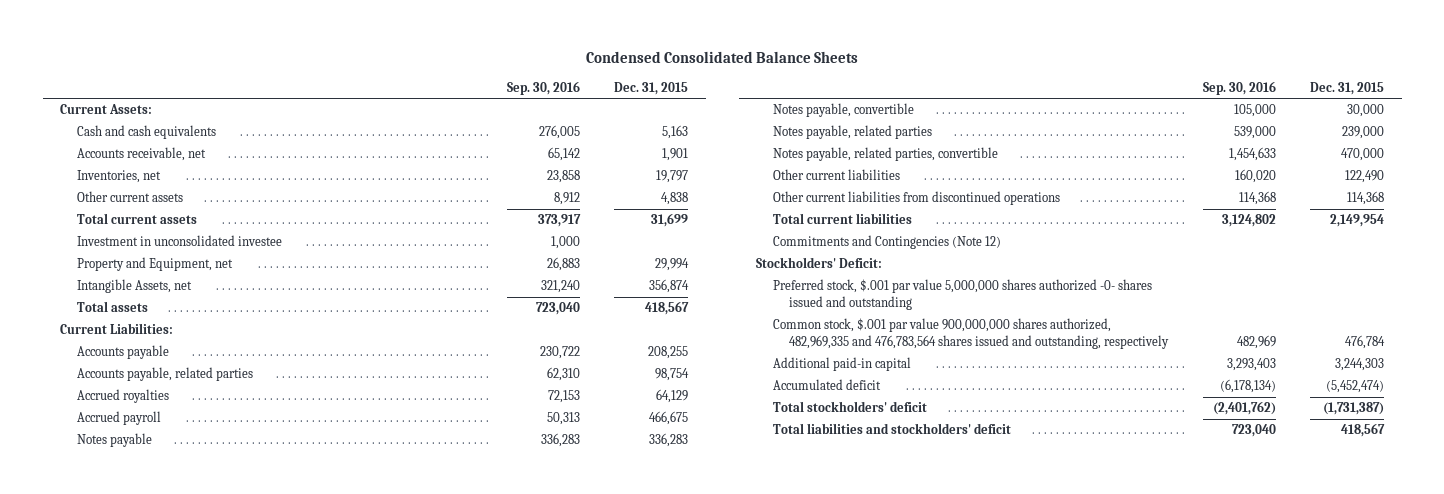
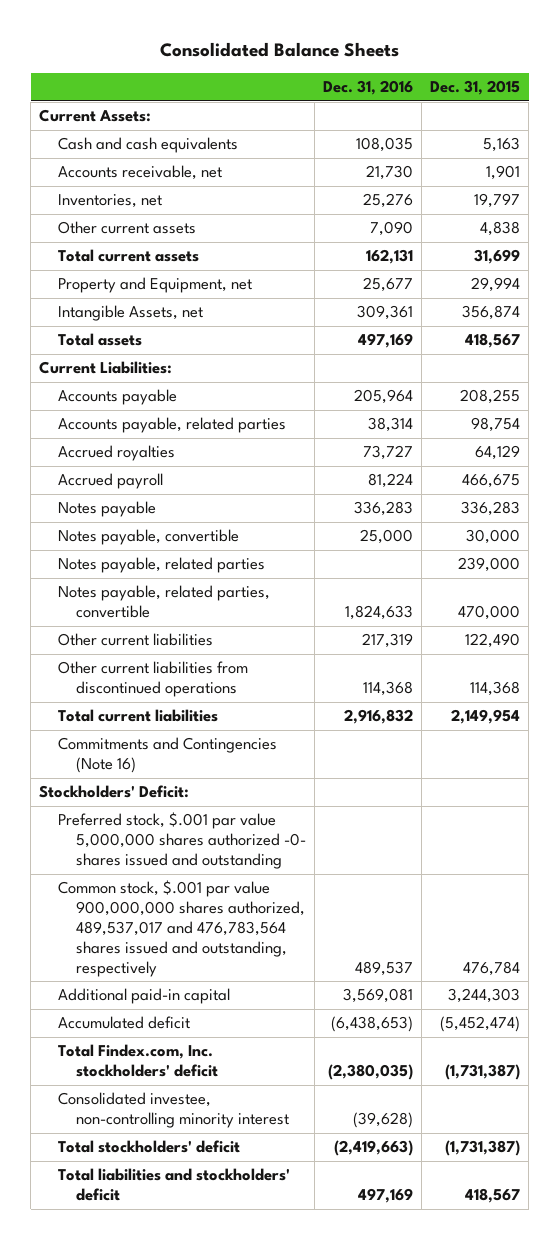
[586,51,859,64] Condensed Consolidated Balance Sheets -> [159,42,399,58] Consolidated Balance Sheets
[506,81,580,96] Sep. 30, 2016 -> none
none -> [323,80,414,96] Dec. 31, 2016
[76,235,282,247] Investment in unconsolidated investee -> none
[772,235,1001,250] Commitments and Contingencies (Note 12) -> [57,737,277,774] Commitments and Contingencies (Note 16)
[772,318,1170,350] Common stock, $.001 par value 900,000,000 shares authorized, 482,969,335 and 476,783,564 shares issued and outstanding, respectively -> [57,880,306,977] Common stock, $.001 par value 900,000,000 shares authorized, 489,537,017 and 476,783,564 shares issued and outstanding, respectively
none -> [57,1044,219,1078] Total Findex.com, Inc. stockholders' deficit
none -> [57,1092,290,1129] Consolidated investee, non-controlling minority interest

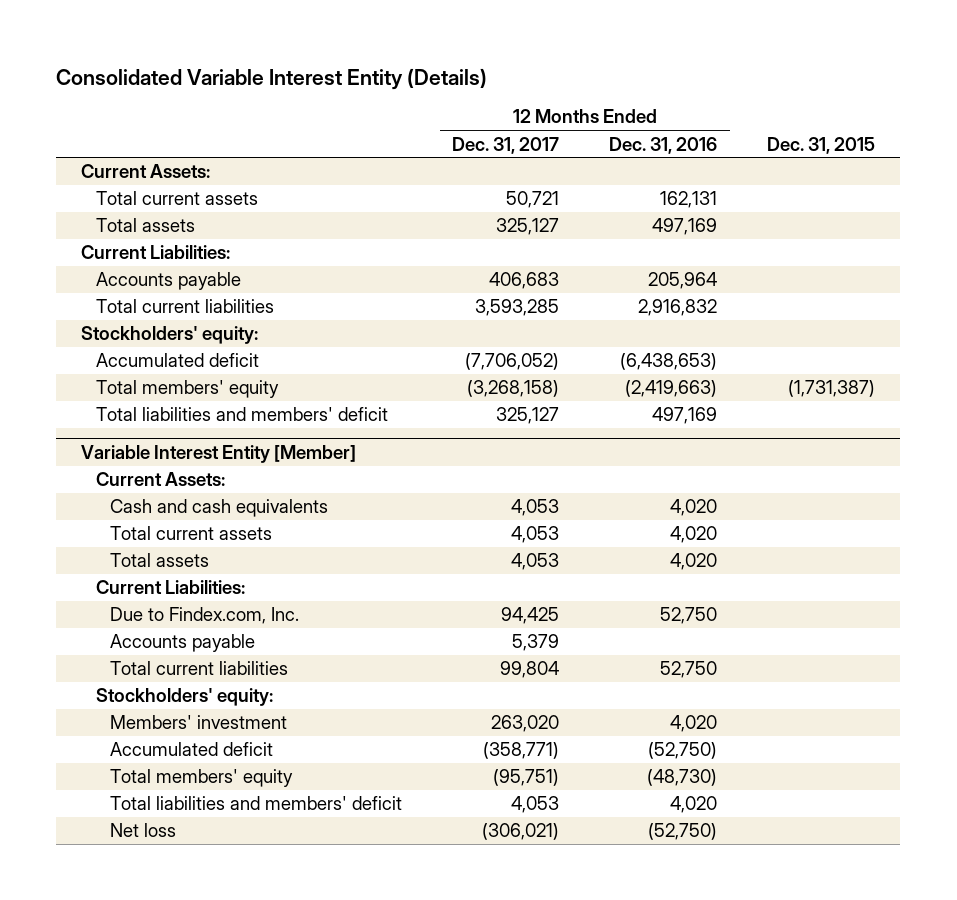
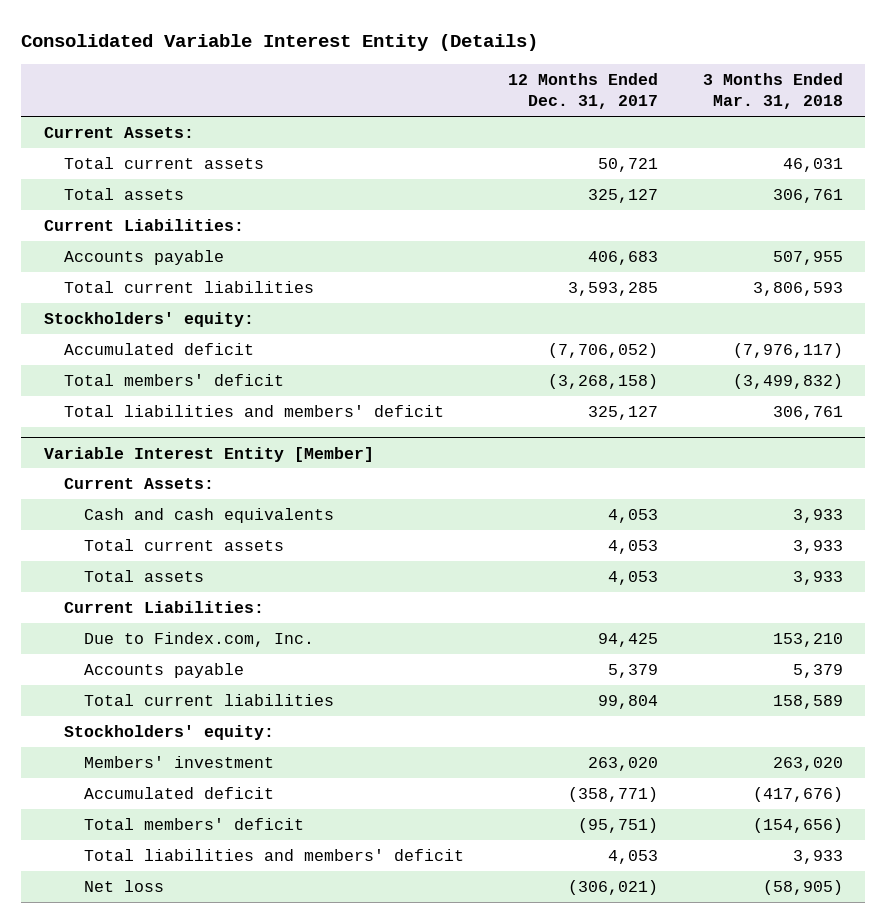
[609,136,718,154] Dec. 31, 2016 -> none
[767,136,876,154] Dec. 31, 2015 -> none
none -> [703,73,844,110] 3 Months Ended Mar. 31, 2018
[95,380,279,399] Total members' equity -> [63,373,284,386] Total members' deficit
[110,769,294,788] Total members' equity -> [83,817,304,830] Total members' deficit

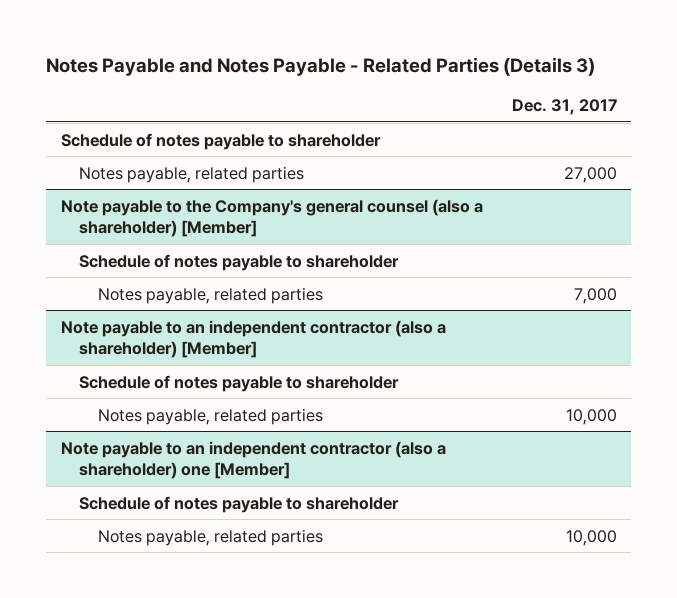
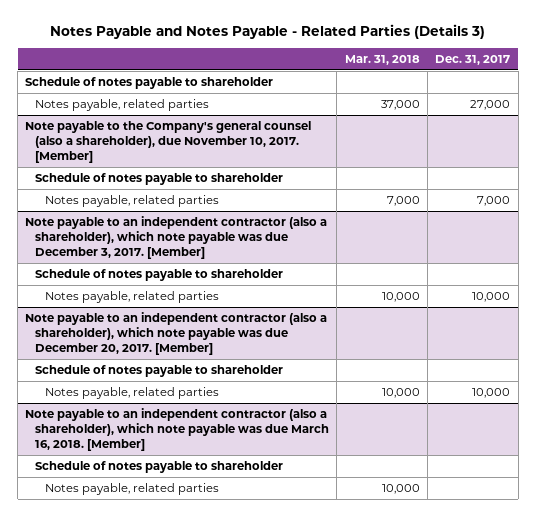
none -> [344,54,420,65] Mar. 31, 2018
[60,198,483,237] Note payable to the Company's general counsel (also a shareholder) [Member] -> [25,121,312,163] Note payable to the Company's general counsel (also a shareholder), due November 10, 2017. [Member]
[60,319,446,358] Note payable to an independent contractor (also a shareholder) [Member] -> [25,216,328,259] Note payable to an independent contractor (also a shareholder), which note payable was due December 3, 2017. [Member]
[60,440,446,479] Note payable to an independent contractor (also a shareholder) one [Member] -> [25,312,328,355] Note payable to an independent contractor (also a shareholder), which note payable was due December 20, 2017. [Member]
none -> [25,408,330,451] Note payable to an independent contractor (also a shareholder), which note payable was due March 16, 2018. [Member]
none -> [35,461,284,474] Schedule of notes payable to shareholder
none -> [44,483,219,496] Notes payable, related parties

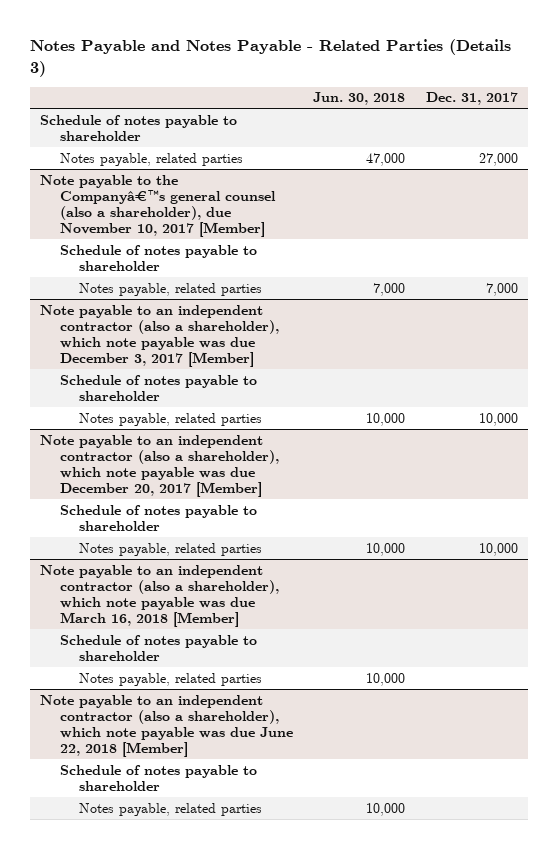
[344,54,420,65] Mar. 31, 2018 -> none
none -> [313,92,406,106] Jun. 30, 2018
[25,121,312,163] Note payable to the Company's general counsel (also a shareholder), due November 10, 2017. [Member] -> [39,174,276,238] Note payable to the Companyâ€™s general counsel (also a shareholder), due November 10, 2017 [Member]
[25,216,328,259] Note payable to an independent contractor (also a shareholder), which note payable was due December 3, 2017. [Member] -> [39,304,279,368] Note payable to an independent contractor (also a shareholder), which note payable was due December 3, 2017 [Member]
[25,312,328,355] Note payable to an independent contractor (also a shareholder), which note payable was due December 20, 2017. [Member] -> [39,434,279,498] Note payable to an independent contractor (also a shareholder), which note payable was due December 20, 2017 [Member]
[25,408,330,451] Note payable to an independent contractor (also a shareholder), which note payable was due March 16, 2018. [Member] -> [39,564,279,628] Note payable to an independent contractor (also a shareholder), which note payable was due March 16, 2018 [Member]
none -> [39,694,293,758] Note payable to an independent contractor (also a shareholder), which note payable was due June 22, 2018 [Member]
none -> [59,764,257,791] Schedule of notes payable to shareholder
none -> [79,802,263,816] Notes payable, related parties

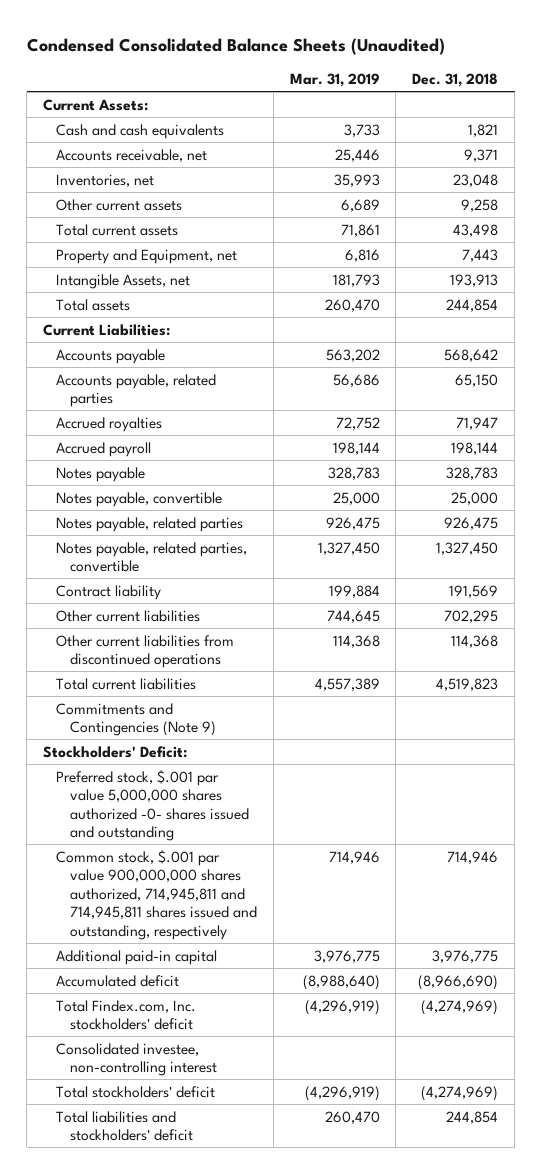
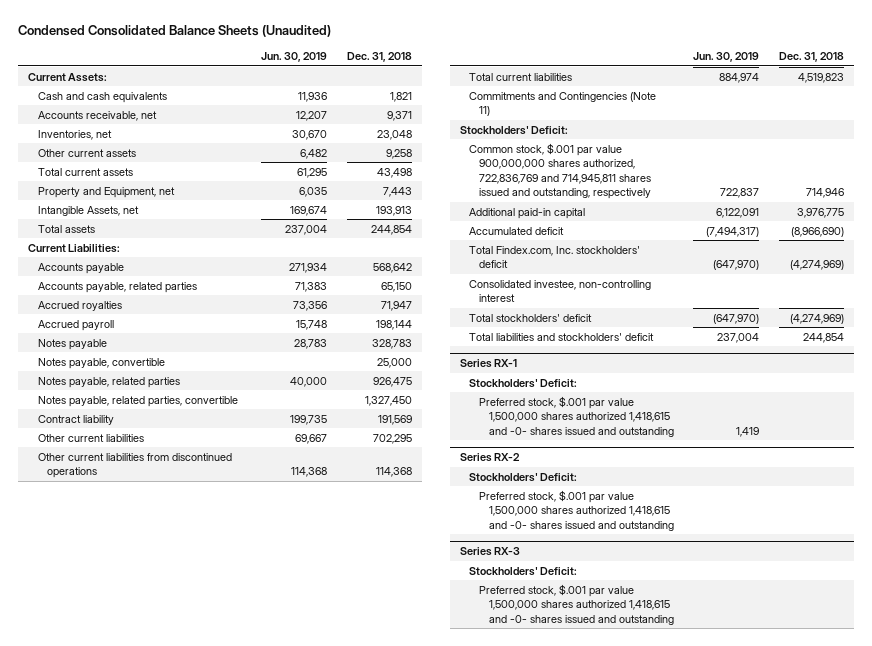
[289,73,380,88] Mar. 31, 2019 -> none
none -> [261,52,328,63] Jun. 30, 2019
[56,702,216,737] Commitments and Contingencies (Note 9) -> [469,91,657,117] Commitments and Contingencies (Note 11)
[56,769,249,842] Preferred stock, $.001 par value 5,000,000 shares authorized -0- shares issued and outstanding -> none
[56,849,257,940] Common stock, $.001 par value 900,000,000 shares authorized, 714,945,811 and 714,945,811 shares issued and outstanding, respectively -> [469,142,651,200] Common stock, $.001 par value 900,000,000 shares authorized, 722,836,769 and 714,945,811 shares issued and outstanding, respectively
none -> [459,358,517,368] Series RX-1
none -> [469,378,578,388] Stockholders' Deficit:
none -> [478,395,674,437] Preferred stock, $.001 par value 1,500,000 shares authorized 1,418,615 and -0- shares issued and outstanding
none -> [459,452,520,462] Series RX-2
none -> [469,472,578,482] Stockholders' Deficit:
none -> [478,489,674,531] Preferred stock, $.001 par value 1,500,000 shares authorized 1,418,615 and -0- shares issued and outstanding
none -> [459,546,520,556] Series RX-3
none -> [469,566,578,576] Stockholders' Deficit:
none -> [478,583,674,625] Preferred stock, $.001 par value 1,500,000 shares authorized 1,418,615 and -0- shares issued and outstanding

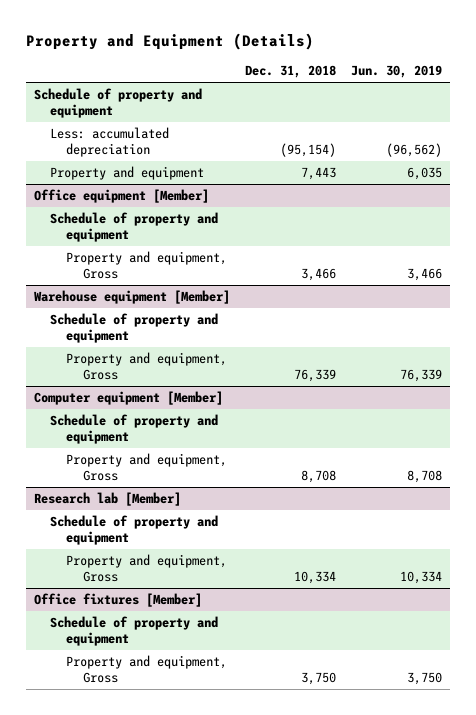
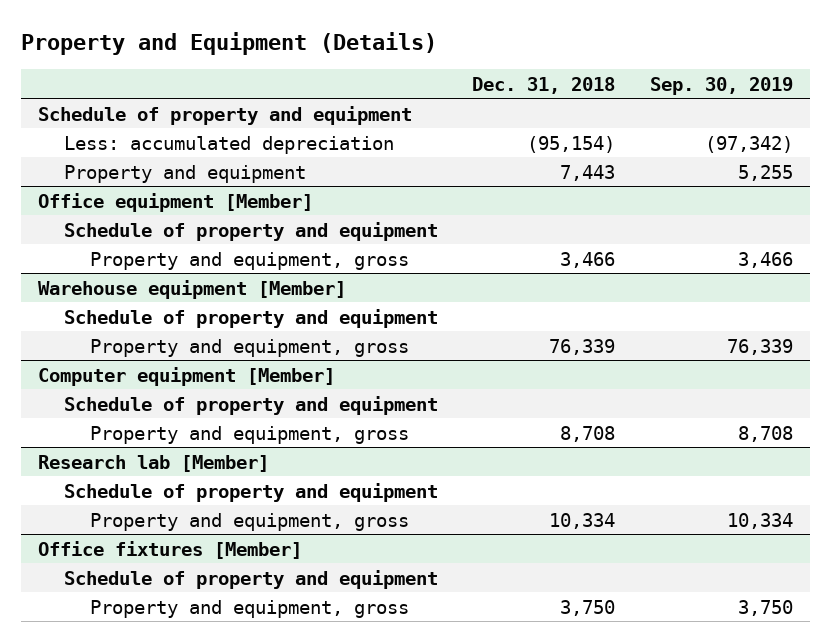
[351,65,443,79] Jun. 30, 2019 -> none
none -> [649,76,793,95] Sep. 30, 2019
[66,251,228,280] Property and equipment, Gross -> [90,251,410,270] Property and equipment, gross
[66,352,228,381] Property and equipment, Gross -> [90,338,410,357] Property and equipment, gross
[66,453,228,482] Property and equipment, Gross -> [90,425,410,444] Property and equipment, gross
[66,554,228,583] Property and equipment, Gross -> [90,512,410,531] Property and equipment, gross
[66,655,228,684] Property and equipment, Gross -> [90,599,410,618] Property and equipment, gross

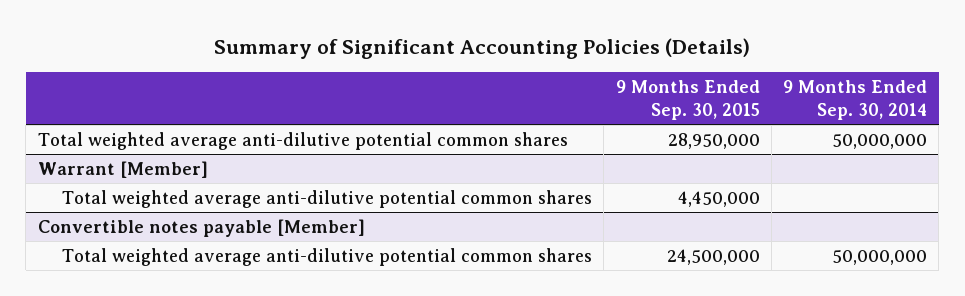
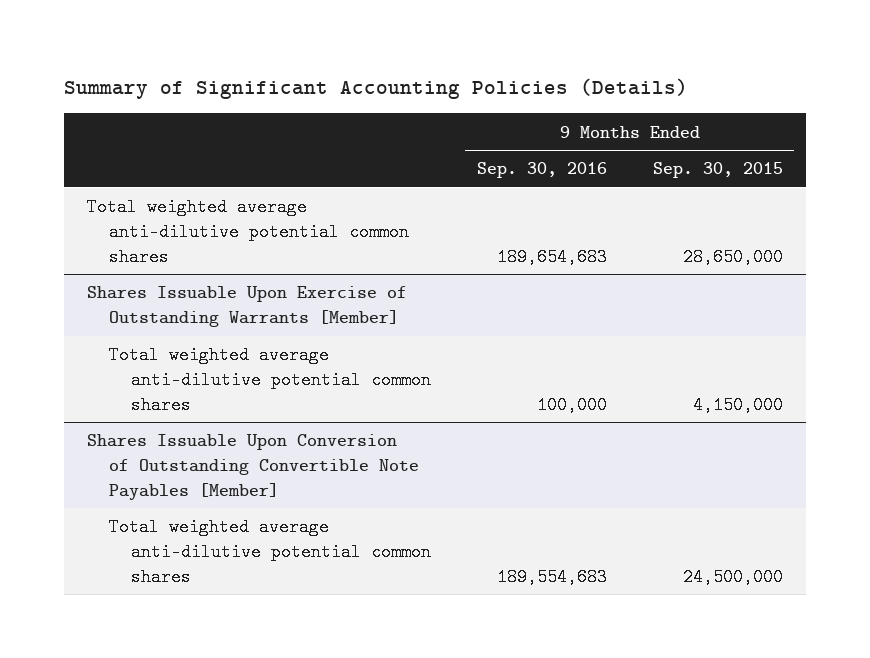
[782,80,927,120] 9 Months Ended Sep. 30, 2014 -> none
none -> [476,162,607,179] Sep. 30, 2016
[667,133,760,150] 28,950,000 -> [682,247,783,266] 28,650,000
[37,161,208,179] Warrant [Member] -> [87,286,408,327] Shares Issuable Upon Exercise of Outstanding Warrants [Member]
[677,191,760,208] 4,450,000 -> [692,395,783,414] 4,150,000
[37,219,365,238] Convertible notes payable [Member] -> [87,434,420,500] Shares Issuable Upon Conversion of Outstanding Convertible Note Payables [Member]

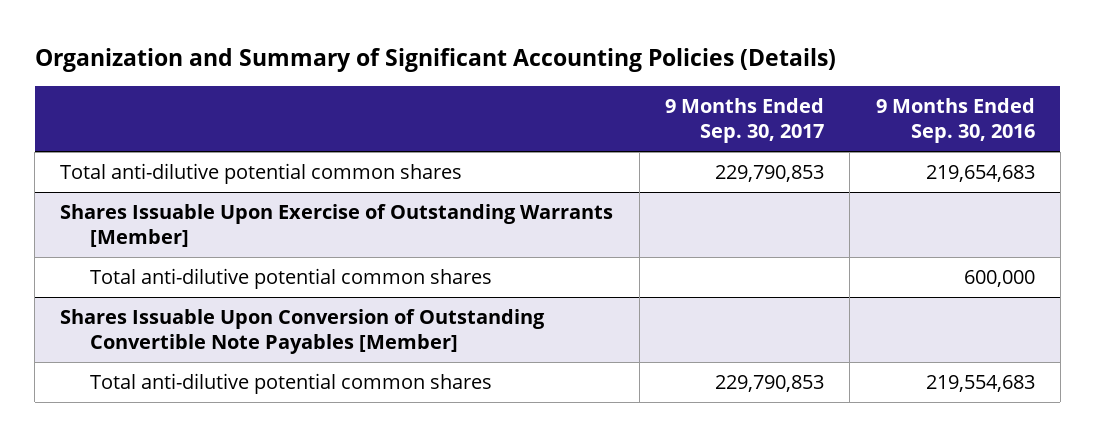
[64,78,689,100] Summary of Significant Accounting Policies (Details) -> [34,47,836,72] Organization and Summary of Significant Accounting Policies (Details)
[652,162,783,179] Sep. 30, 2015 -> none
none -> [665,98,825,144] 9 Months Ended Sep. 30, 2017
[87,198,410,266] Total weighted average anti-dilutive potential common shares -> [60,163,463,185] Total anti-dilutive potential common shares
[496,247,607,266] 189,654,683 -> [925,165,1035,183] 219,654,683
[109,346,431,414] Total weighted average anti-dilutive potential common shares -> [89,268,492,290] Total anti-dilutive potential common shares
[536,395,607,414] 100,000 -> [963,270,1035,288] 600,000
[109,518,431,586] Total weighted average anti-dilutive potential common shares -> [89,373,492,395] Total anti-dilutive potential common shares
[496,567,607,586] 189,554,683 -> [925,375,1035,393] 219,554,683

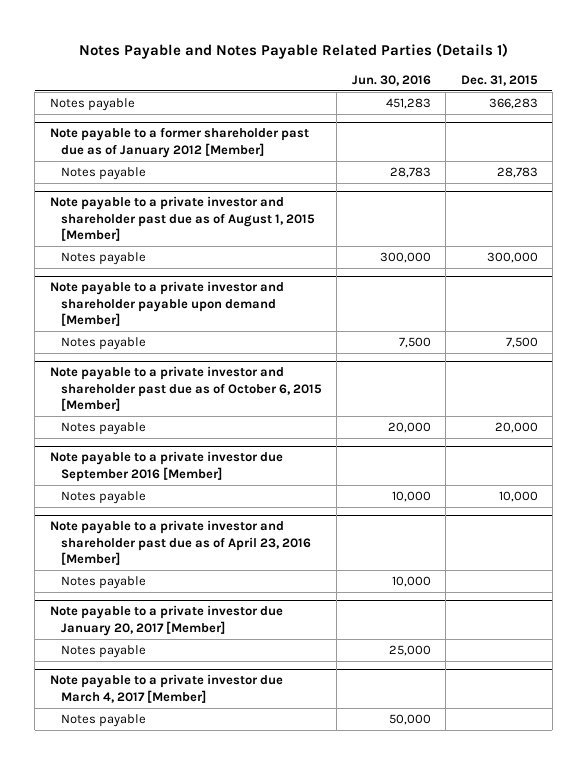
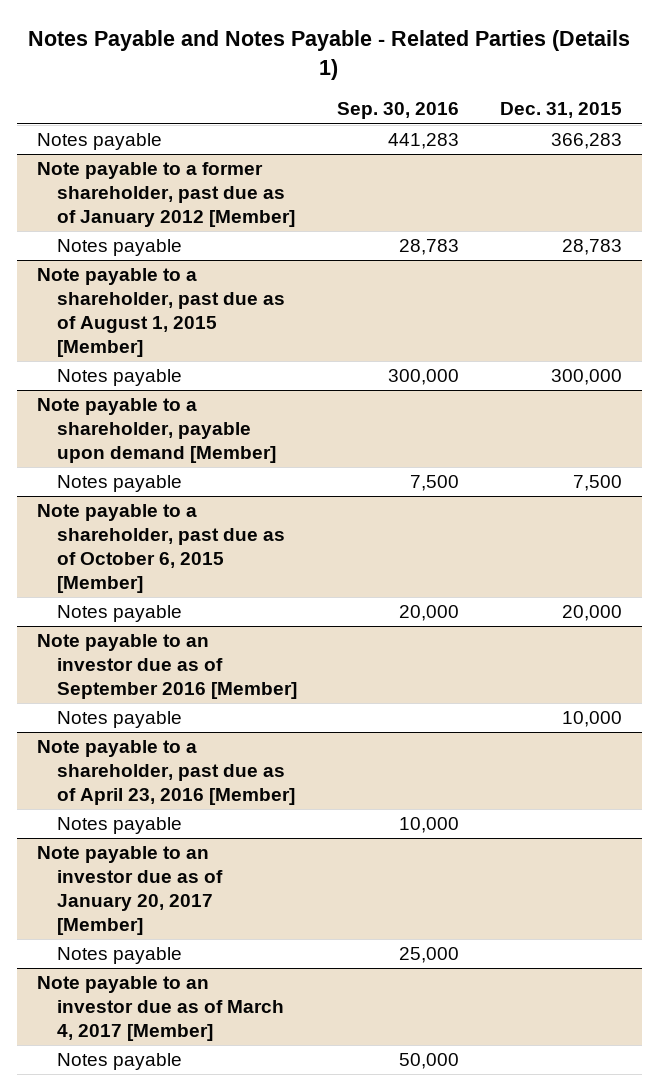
[78,43,508,60] Notes Payable and Notes Payable Related Parties (Details 1) -> [28,29,631,81] Notes Payable and Notes Payable - Related Parties (Details 1)
[351,74,431,86] Jun. 30, 2016 -> none
none -> [337,102,460,120] Sep. 30, 2016
[49,127,309,158] Note payable to a former shareholder past due as of January 2012 [Member] -> [36,162,295,228] Note payable to a former shareholder, past due as of January 2012 [Member]
[49,196,316,242] Note payable to a private investor and shareholder past due as of August 1, 2015 [Member] -> [36,268,285,357] Note payable to a shareholder, past due as of August 1, 2015 [Member]
[49,281,284,327] Note payable to a private investor and shareholder payable upon demand [Member] -> [36,398,276,464] Note payable to a shareholder, payable upon demand [Member]
[49,366,323,412] Note payable to a private investor and shareholder past due as of October 6, 2015 [Member] -> [36,504,285,593] Note payable to a shareholder, past due as of October 6, 2015 [Member]
[49,451,283,482] Note payable to a private investor due September 2016 [Member] -> [36,634,297,700] Note payable to an investor due as of September 2016 [Member]
[49,520,312,566] Note payable to a private investor and shareholder past due as of April 23, 2016 [Member] -> [36,740,295,806] Note payable to a shareholder, past due as of April 23, 2016 [Member]
[49,605,283,636] Note payable to a private investor due January 20, 2017 [Member] -> [36,846,223,935] Note payable to an investor due as of January 20, 2017 [Member]
[49,674,283,703] Note payable to a private investor due March 4, 2017 [Member] -> [36,976,284,1042] Note payable to an investor due as of March 4, 2017 [Member]

